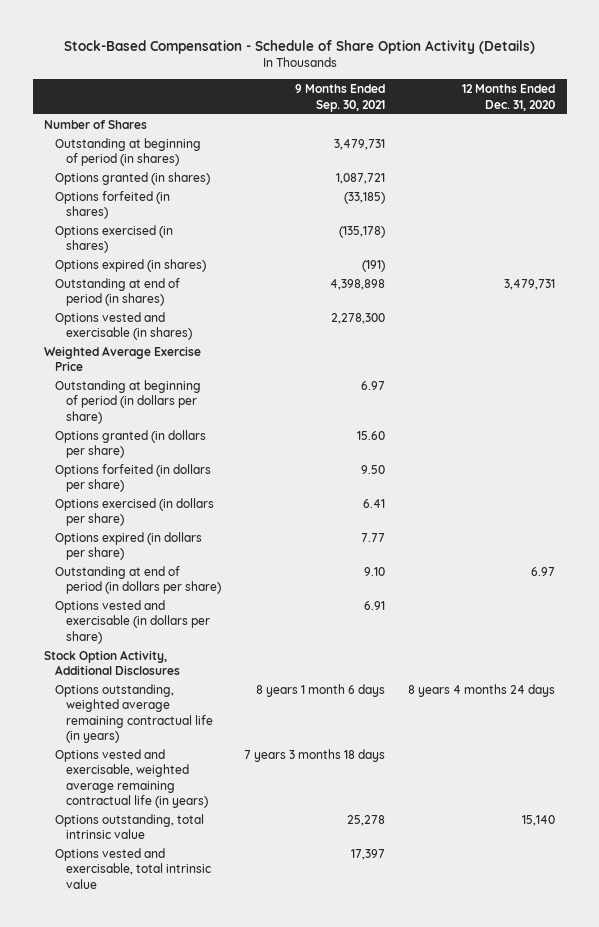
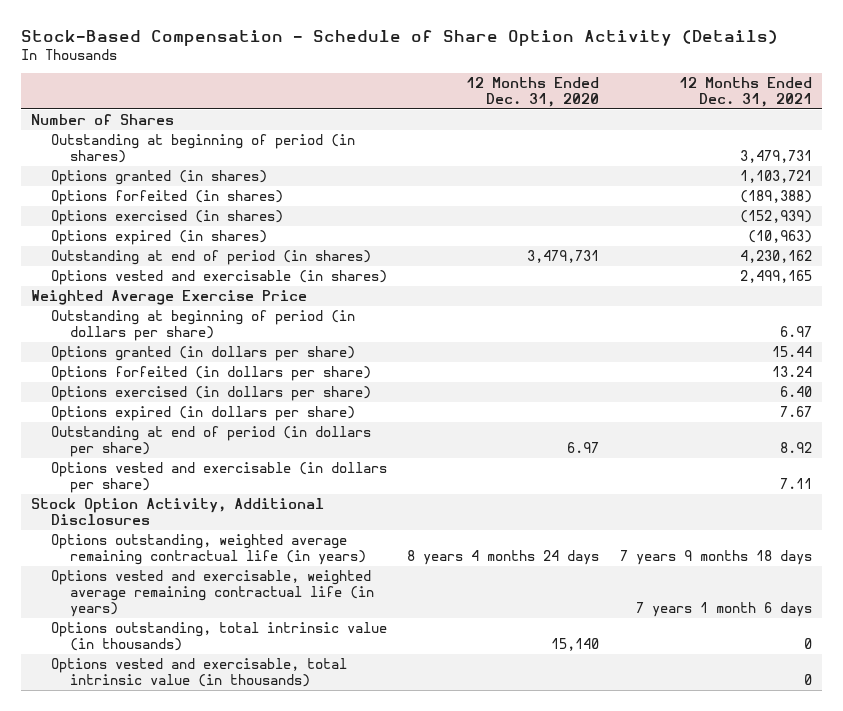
[294,84,385,112] 9 Months Ended Sep. 30, 2021 -> none
none -> [678,77,812,108] 12 Months Ended Dec. 31, 2021
[54,813,204,840] Options outstanding, total intrinsic value -> [50,621,387,652] Options outstanding, total intrinsic value (in thousands)
[54,847,211,889] Options vested and exercisable, total intrinsic value -> [50,657,347,688] Options vested and exercisable, total intrinsic value (in thousands)

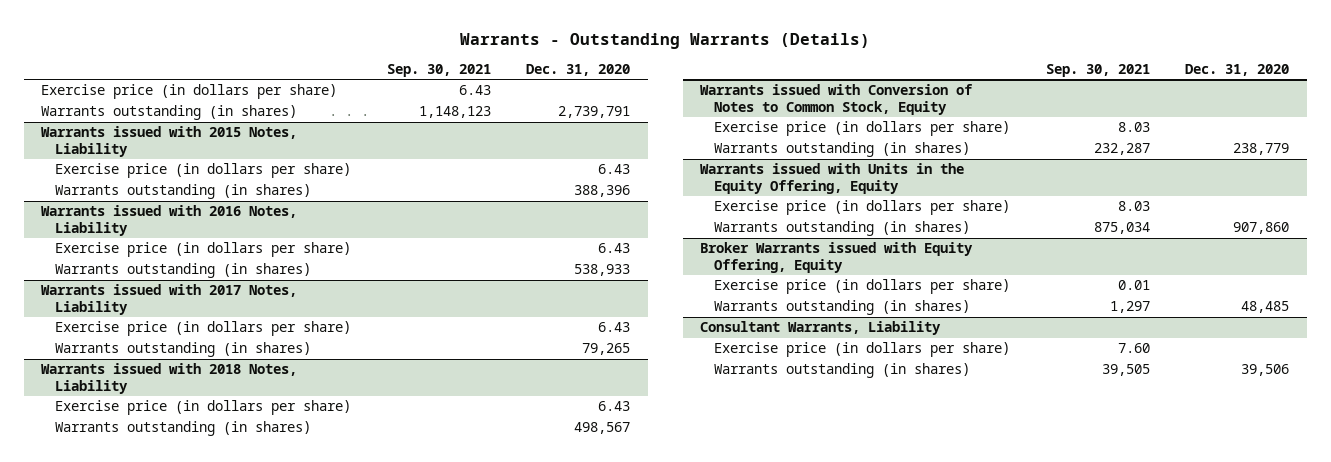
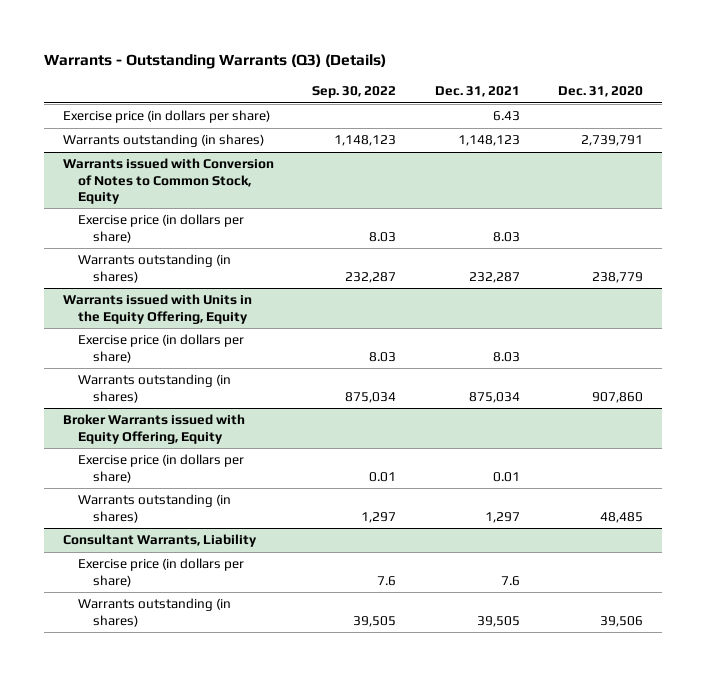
[460,32,871,49] Warrants - Outstanding Warrants (Details) -> [43,54,386,70] Warrants - Outstanding Warrants (Q3) (Details)
[386,64,491,78] Sep. 30, 2021 -> none
none -> [312,86,397,99] Sep. 30, 2022
none -> [434,86,520,98] Dec. 31, 2021
[41,126,298,157] Warrants issued with 2015 Notes, Liability -> none
[54,163,351,179] Exercise price (in dollars per share) -> none
[54,184,311,200] Warrants outstanding (in shares) -> none
[41,205,298,236] Warrants issued with 2016 Notes, Liability -> none
[54,242,351,258] Exercise price (in dollars per share) -> none
[54,263,311,279] Warrants outstanding (in shares) -> none
[41,284,298,315] Warrants issued with 2017 Notes, Liability -> none
[54,321,351,337] Exercise price (in dollars per share) -> none
[54,342,311,358] Warrants outstanding (in shares) -> none
[41,363,298,394] Warrants issued with 2018 Notes, Liability -> none
[54,400,351,416] Exercise price (in dollars per share) -> none
[54,421,311,437] Warrants outstanding (in shares) -> none

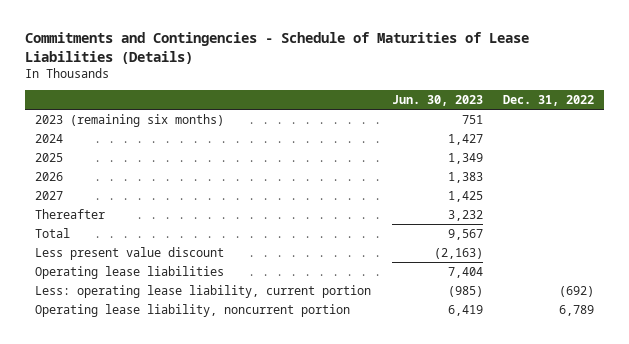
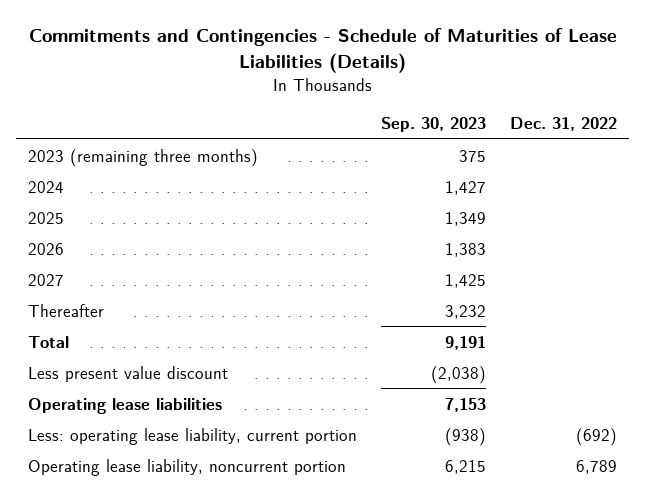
[391,95,483,107] Jun. 30, 2023 -> none
none -> [381,116,487,132] Sep. 30, 2023
[35,113,225,127] 2023 (remaining six months) -> [28,148,259,167] 2023 (remaining three months)

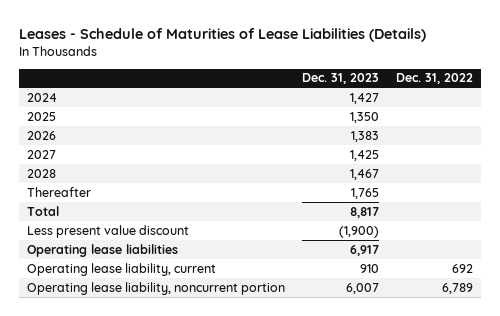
[28,28,617,74] Commitments and Contingencies - Schedule of Maturities of Lease Liabilities (Details) -> [19,27,427,42] Leases - Schedule of Maturities of Lease Liabilities (Details)
[381,116,487,132] Sep. 30, 2023 -> none
none -> [302,73,380,85] Dec. 31, 2023
[28,148,259,167] 2023 (remaining three months) -> none
none -> [27,168,57,178] 2028
[28,427,358,445] Less: operating lease liability, current portion -> [27,262,217,276] Operating lease liability, current
[576,427,618,446] (692) -> [451,263,473,273] 692

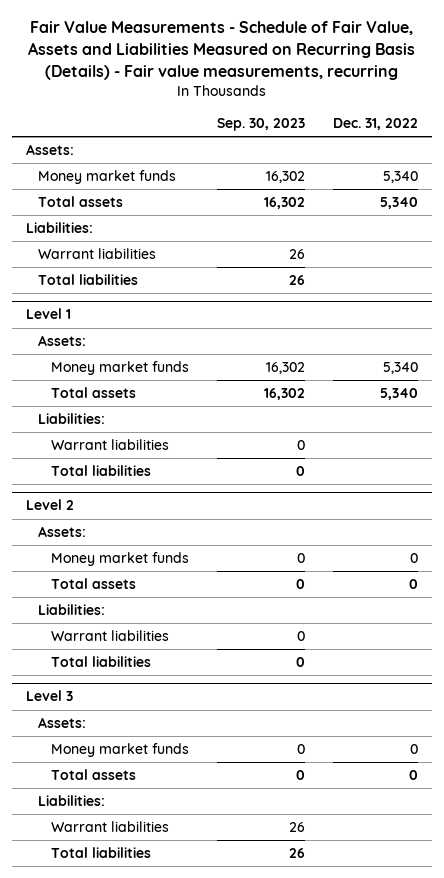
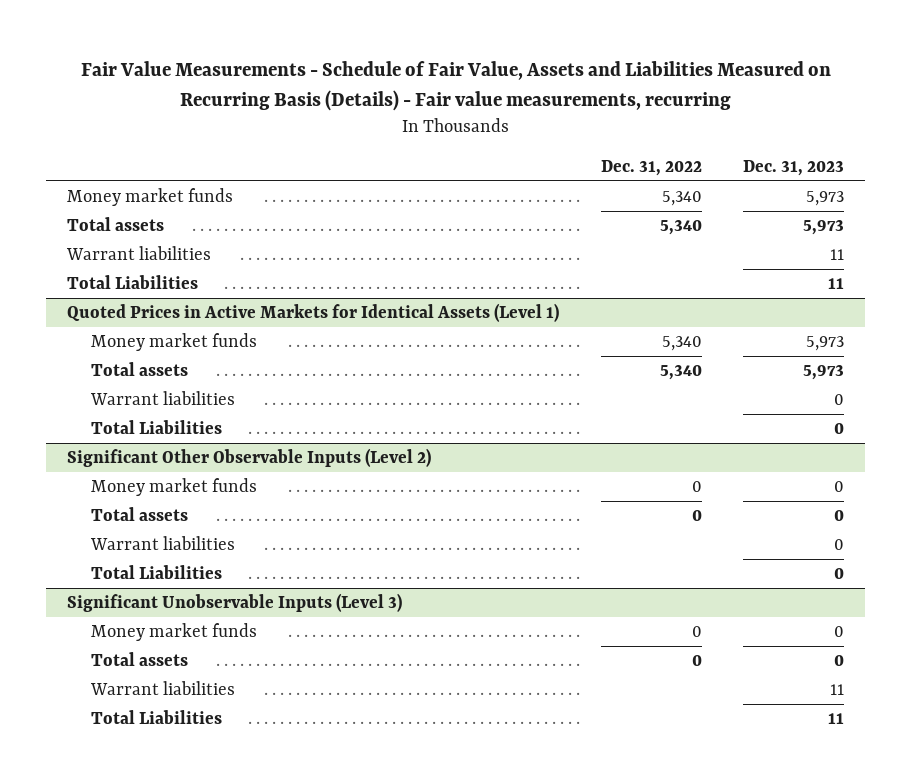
[216,117,305,131] Sep. 30, 2023 -> none
none -> [742,159,844,176] Dec. 31, 2023
[25,144,74,156] Assets: -> none
[25,222,93,234] Liabilities: -> none
[38,335,87,347] Assets: -> none
[38,274,139,286] Total liabilities -> [67,275,199,290] Total Liabilities
[25,308,71,320] Level 1 -> [67,303,560,323] Quoted Prices in Active Markets for Identical Assets (Level 1)
[38,413,106,425] Liabilities: -> none
[38,526,87,538] Assets: -> none
[50,465,151,477] Total liabilities -> [90,420,222,435] Total Liabilities
[25,499,74,511] Level 2 -> [67,448,432,468] Significant Other Observable Inputs (Level 2)
[38,604,106,616] Liabilities: -> none
[38,717,87,729] Assets: -> none
[50,656,151,668] Total liabilities -> [90,565,222,580] Total Liabilities
[25,690,73,702] Level 3 -> [67,593,403,613] Significant Unobservable Inputs (Level 3)
[38,795,106,807] Liabilities: -> none
[50,847,151,859] Total liabilities -> [90,710,222,725] Total Liabilities

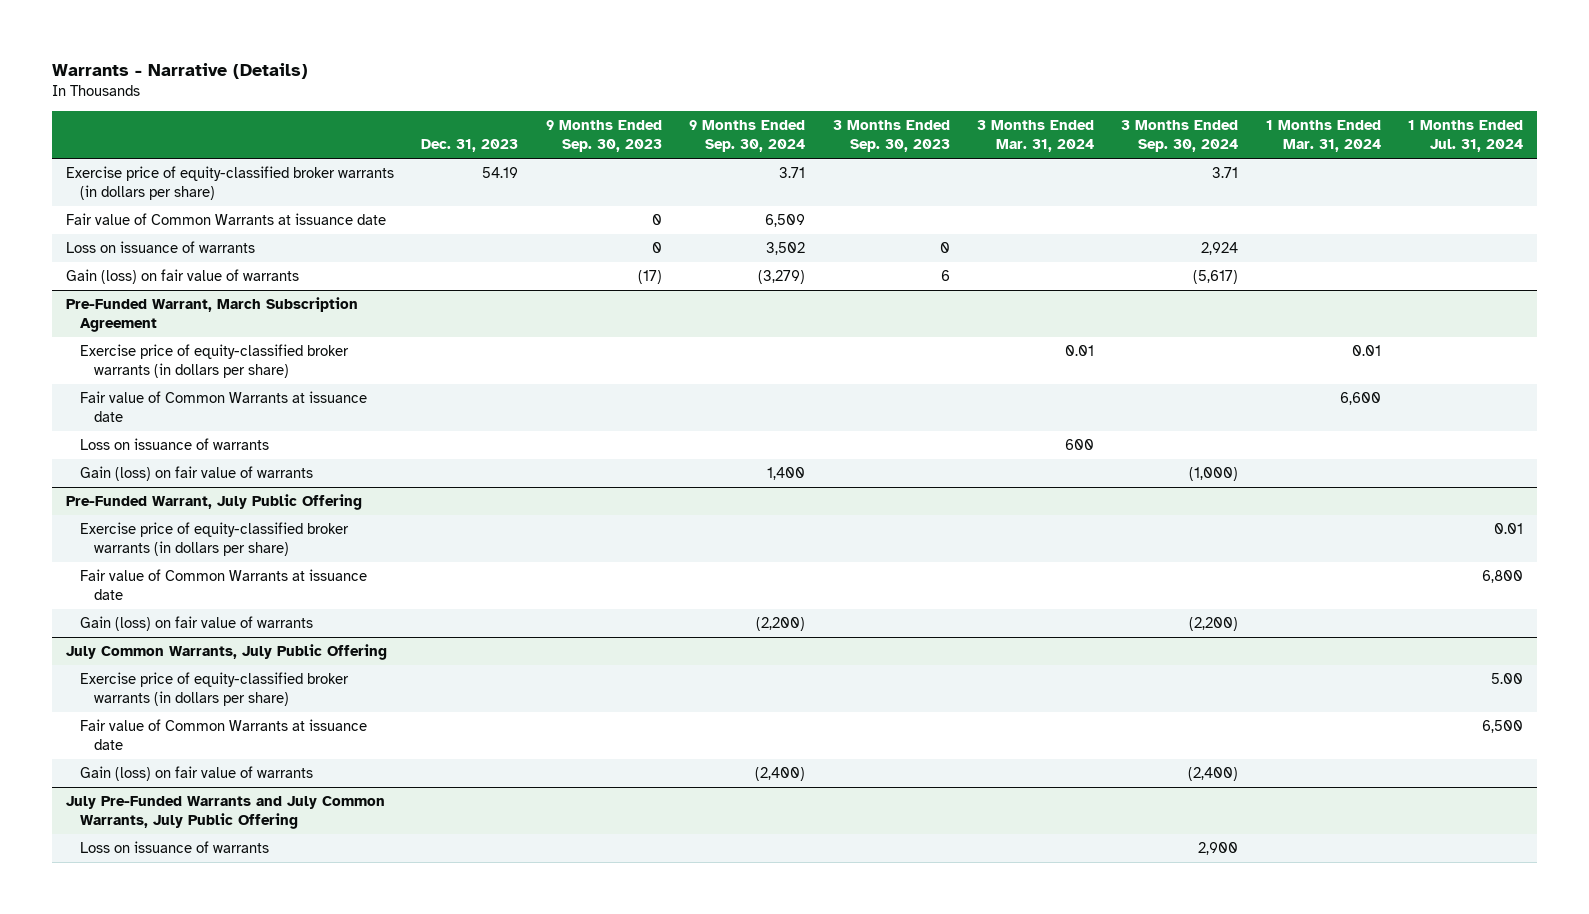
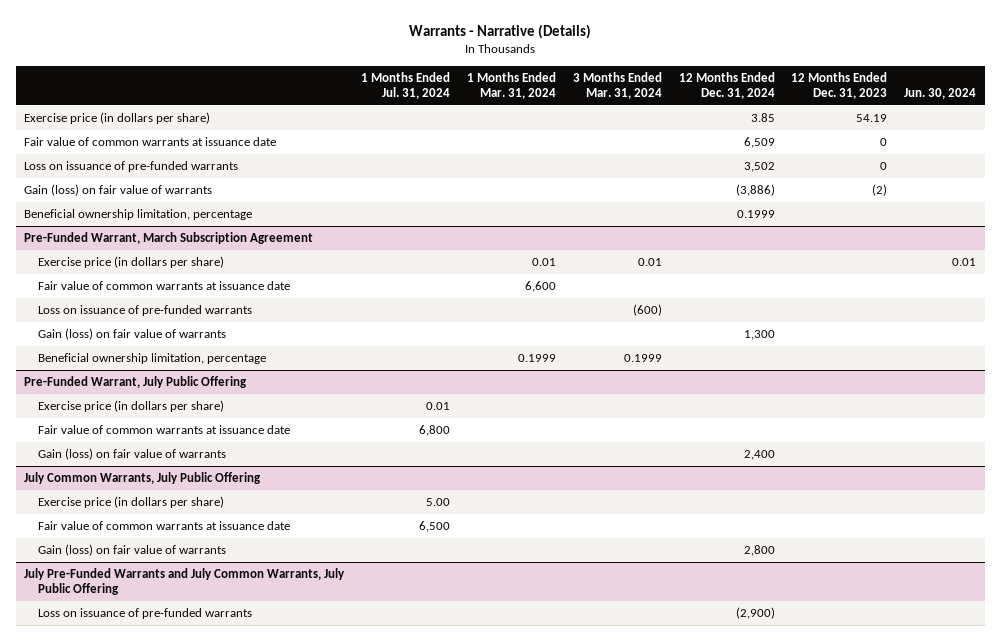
[421,139,519,153] Dec. 31, 2023 -> none
[545,119,662,153] 9 Months Ended Sep. 30, 2023 -> none
[689,119,806,153] 9 Months Ended Sep. 30, 2024 -> none
[832,119,950,153] 3 Months Ended Sep. 30, 2023 -> none
[1121,119,1239,153] 3 Months Ended Sep. 30, 2024 -> none
none -> [678,71,775,99] 12 Months Ended Dec. 31, 2024
none -> [791,71,888,99] 12 Months Ended Dec. 31, 2023
none -> [904,87,977,99] Jun. 30, 2024
[65,165,394,201] Exercise price of equity-classified broker warrants (in dollars per share) -> [24,112,211,125] Exercise price (in dollars per share)
[65,212,386,225] Fair value of Common Warrants at issuance date -> [24,137,277,147] Fair value of common warrants at issuance date
[65,240,255,253] Loss on issuance of warrants -> [24,161,239,173] Loss on issuance of pre-funded warrants
none -> [24,209,253,221] Beneficial ownership limitation, percentage
[79,343,349,379] Exercise price of equity-classified broker warrants (in dollars per share) -> [38,256,225,269] Exercise price (in dollars per share)
[79,390,367,423] Fair value of Common Warrants at issuance date -> [38,281,291,291] Fair value of common warrants at issuance date
[79,437,269,450] Loss on issuance of warrants -> [38,305,253,317] Loss on issuance of pre-funded warrants
[1064,438,1094,450] 600 -> [632,304,662,317] (600)
none -> [38,353,267,365] Beneficial ownership limitation, percentage
[79,521,349,557] Exercise price of equity-classified broker warrants (in dollars per share) -> [38,400,225,413] Exercise price (in dollars per share)
[79,568,367,601] Fair value of Common Warrants at issuance date -> [38,425,291,435] Fair value of common warrants at issuance date
[79,671,349,707] Exercise price of equity-classified broker warrants (in dollars per share) -> [38,496,225,509] Exercise price (in dollars per share)
[79,718,367,751] Fair value of Common Warrants at issuance date -> [38,521,291,531] Fair value of common warrants at issuance date
[79,840,269,853] Loss on issuance of warrants -> [38,608,253,620] Loss on issuance of pre-funded warrants

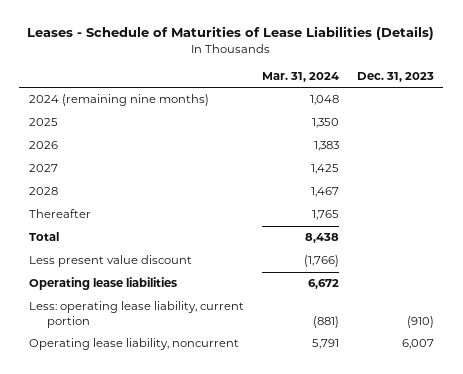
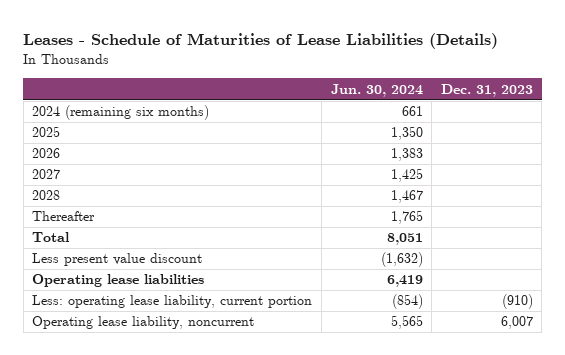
[261,71,339,82] Mar. 31, 2024 -> none
none -> [330,83,423,97] Jun. 30, 2024
[28,94,209,107] 2024 (remaining nine months) -> [32,105,210,121] 2024 (remaining six months)

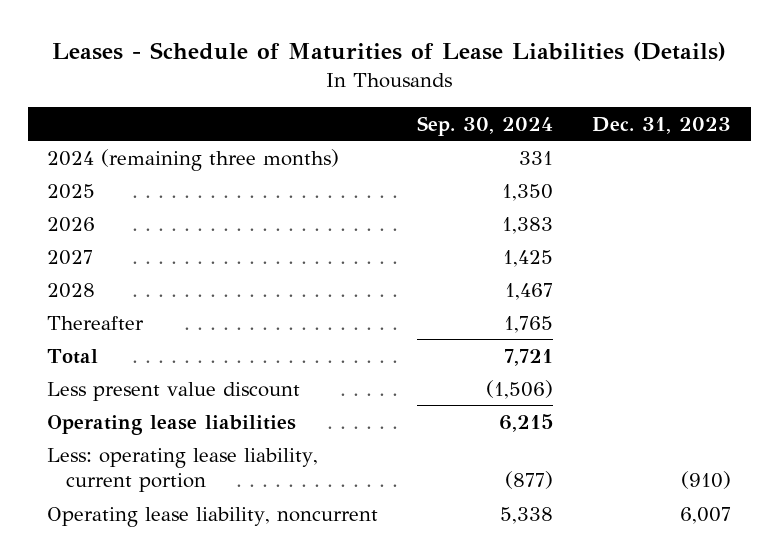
[330,83,423,97] Jun. 30, 2024 -> none
none -> [417,115,554,136] Sep. 30, 2024
[32,105,210,121] 2024 (remaining six months) -> [47,148,340,171] 2024 (remaining three months)

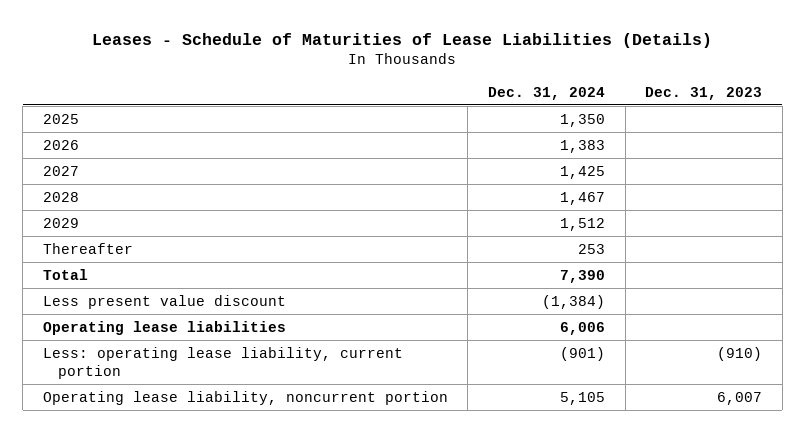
[417,115,554,136] Sep. 30, 2024 -> none
none -> [487,86,605,100] Dec. 31, 2024
[47,148,340,171] 2024 (remaining three months) -> none
none -> [42,217,79,228] 2029
[47,506,379,527] Operating lease liability, noncurrent -> [42,390,448,405] Operating lease liability, noncurrent portion

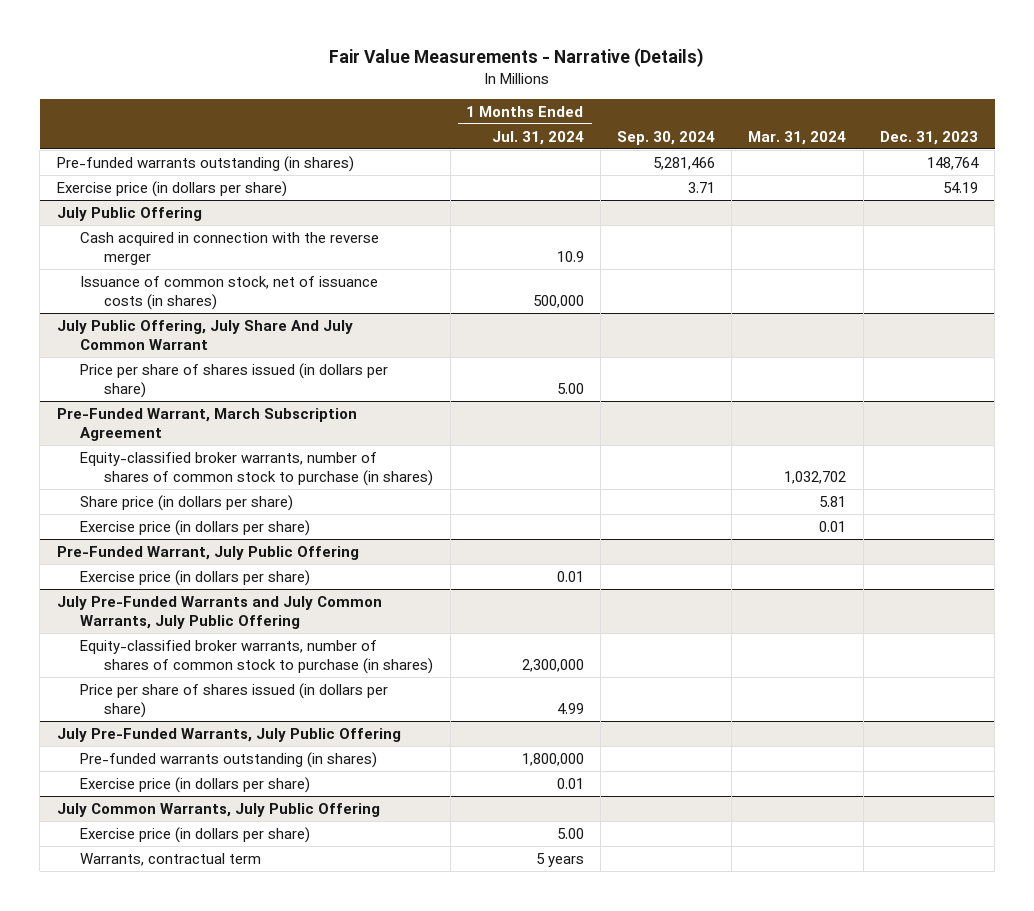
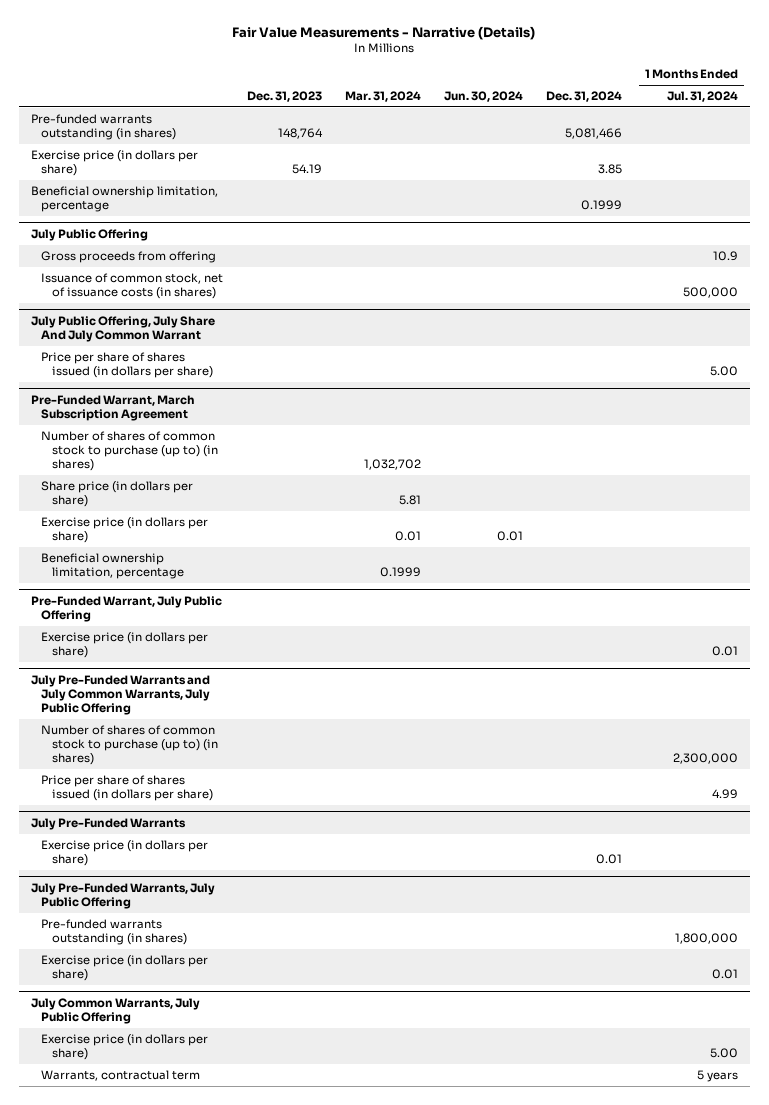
[617,130,716,145] Sep. 30, 2024 -> none
none -> [443,91,523,103] Jun. 30, 2024
none -> [545,91,622,103] Dec. 31, 2024
none -> [30,186,218,213] Beneficial ownership limitation, percentage
[80,231,380,265] Cash acquired in connection with the reverse merger -> [41,251,217,264] Gross proceeds from offering
[80,451,434,486] Equity-classified broker warrants, number of shares of common stock to purchase (in shares) -> [41,431,219,471] Number of shares of common stock to purchase (up to) (in shares)
none -> [41,553,185,580] Beneficial ownership limitation, percentage
[80,639,434,674] Equity-classified broker warrants, number of shares of common stock to purchase (in shares) -> [41,725,219,765] Number of shares of common stock to purchase (up to) (in shares)
none -> [30,818,186,831] July Pre-Funded Warrants
none -> [41,840,209,867] Exercise price (in dollars per share)

